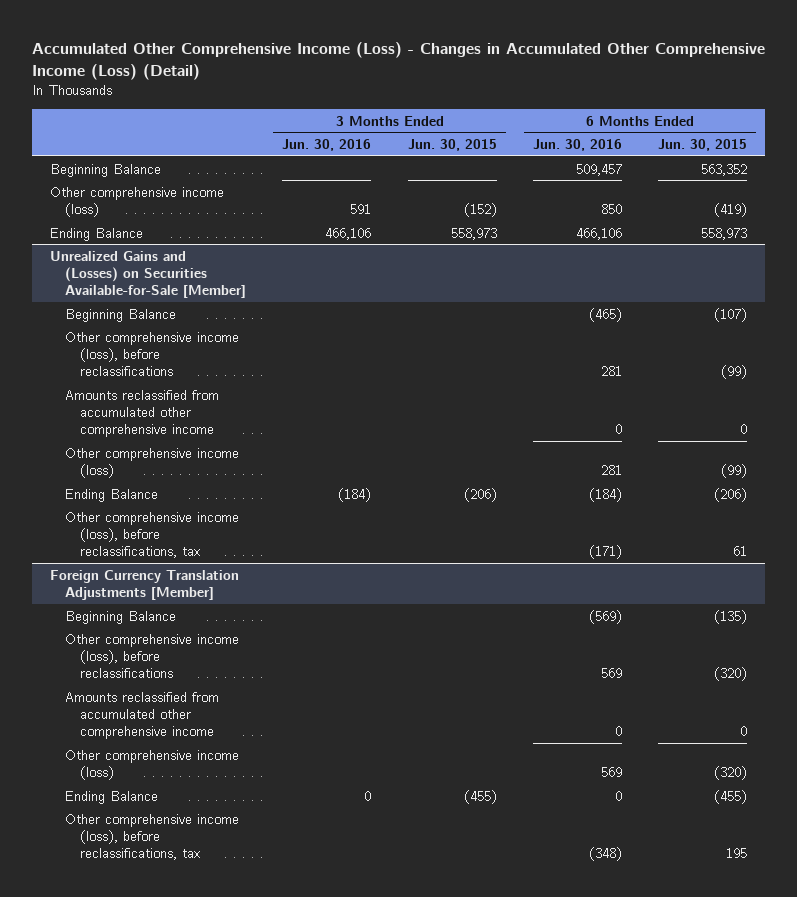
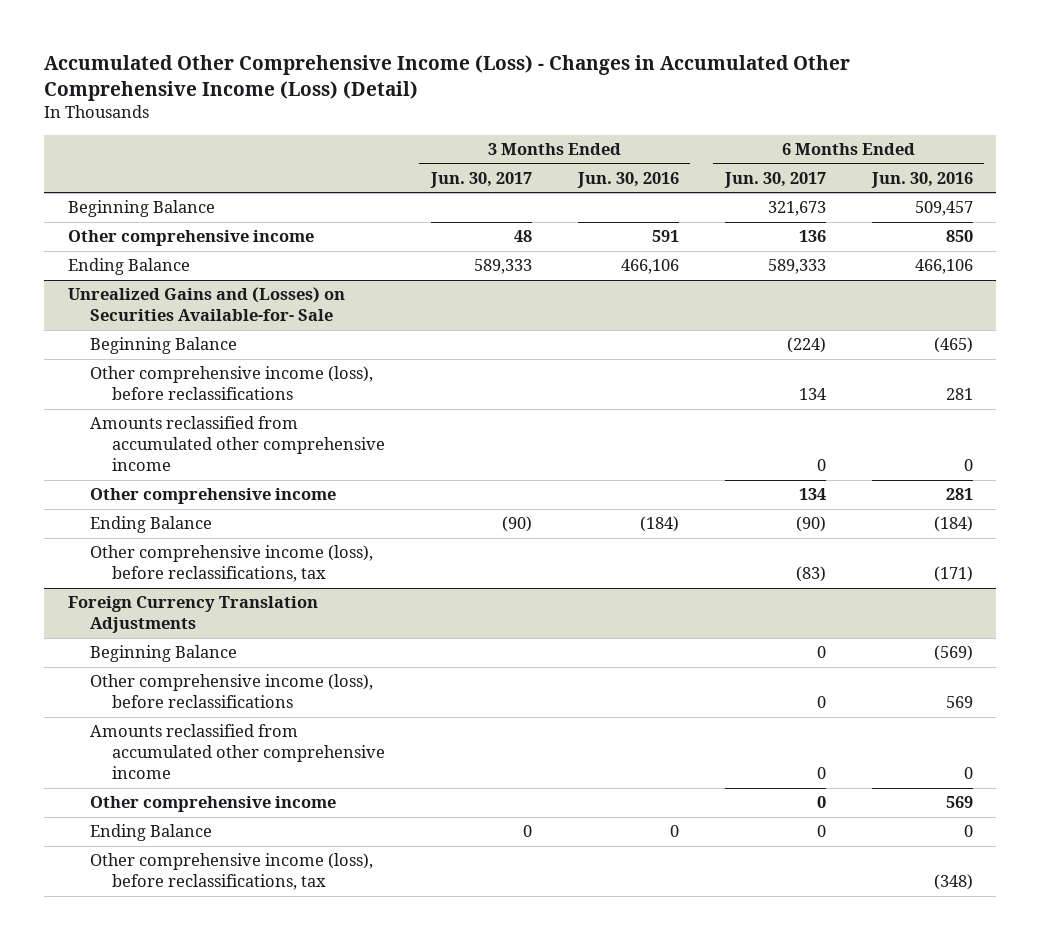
[407,138,497,151] Jun. 30, 2015 -> none
[658,138,748,151] Jun. 30, 2015 -> none
none -> [429,171,532,188] Jun. 30, 2017
none -> [723,171,826,188] Jun. 30, 2017
[50,186,225,217] Other comprehensive income (loss) -> [67,230,314,247] Other comprehensive income
[50,250,247,299] Unrealized Gains and (Losses) on Securities Available-for-Sale [Member] -> [67,287,345,322] Unrealized Gains and (Losses) on Securities Available-for- Sale
[65,447,240,478] Other comprehensive income (loss) -> [89,488,336,505] Other comprehensive income
[50,569,240,600] Foreign Currency Translation Adjustments [Member] -> [67,596,318,634] Foreign Currency Translation Adjustments
[65,749,240,780] Other comprehensive income (loss) -> [89,796,336,813] Other comprehensive income

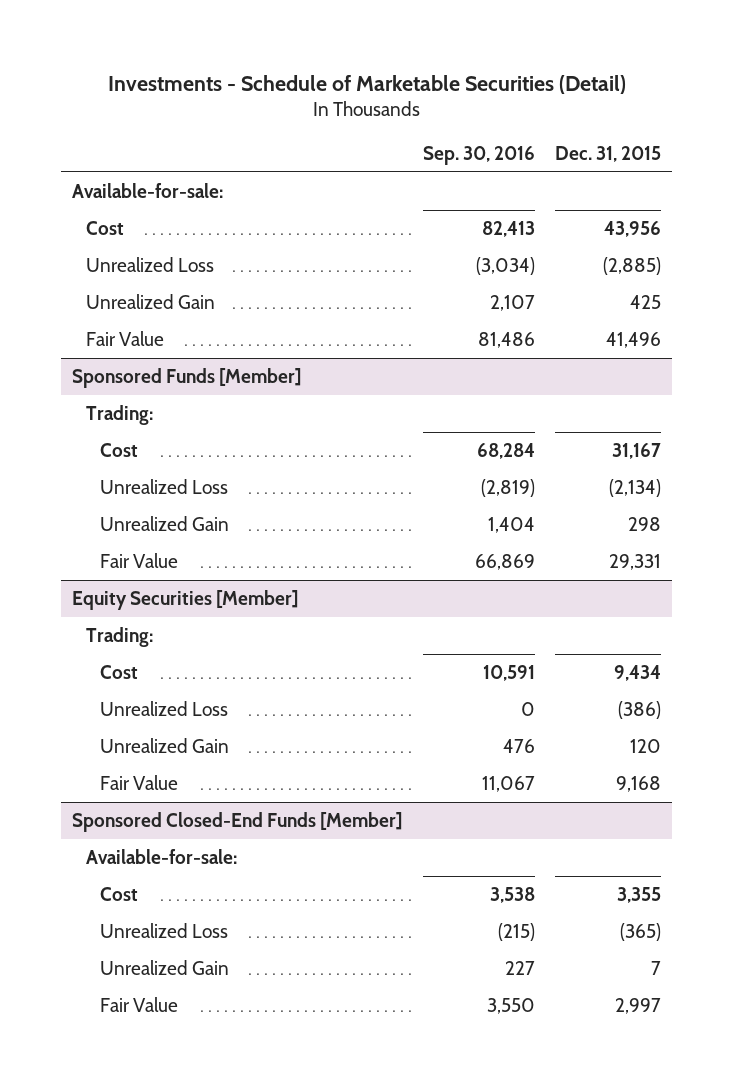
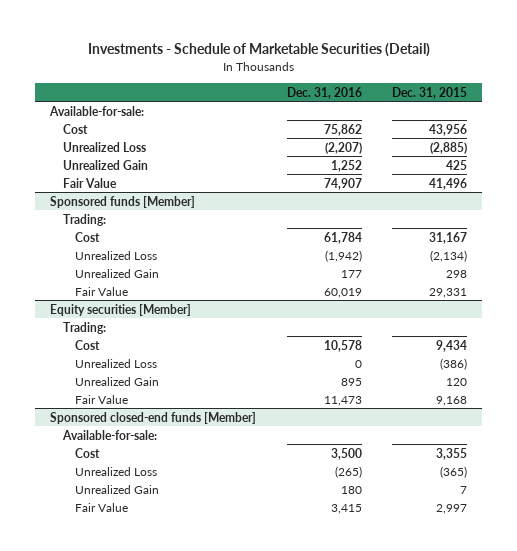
[422,145,535,165] Sep. 30, 2016 -> none
none -> [286,86,362,99] Dec. 31, 2016
[71,367,301,388] Sponsored Funds [Member] -> [50,195,196,208] Sponsored funds [Member]
[71,589,298,610] Equity Securities [Member] -> [50,303,192,316] Equity securities [Member]
[71,811,402,832] Sponsored Closed-End Funds [Member] -> [50,411,257,424] Sponsored closed-end funds [Member]

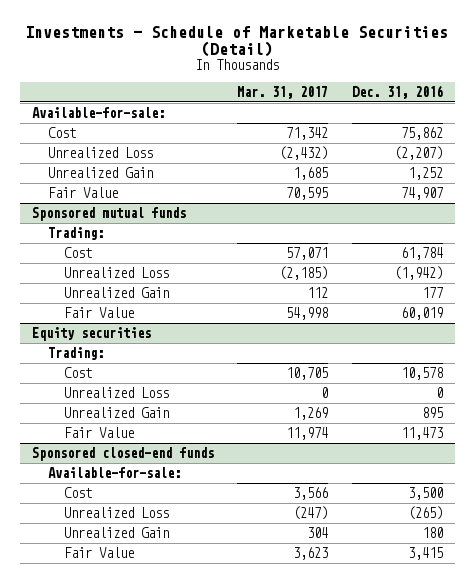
[391,86,467,99] Dec. 31, 2015 -> none
none -> [237,85,329,99] Mar. 31, 2017
[50,195,196,208] Sponsored funds [Member] -> [32,207,187,222] Sponsored mutual funds
[50,303,192,316] Equity securities [Member] -> [32,327,152,342] Equity securities
[50,411,257,424] Sponsored closed-end funds [Member] -> [32,447,215,462] Sponsored closed-end funds

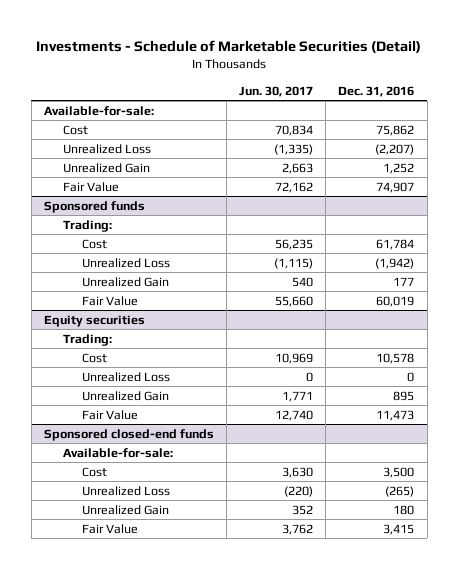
[237,85,329,99] Mar. 31, 2017 -> none
none -> [239,85,314,97] Jun. 30, 2017
[32,207,187,222] Sponsored mutual funds -> [43,200,145,213] Sponsored funds

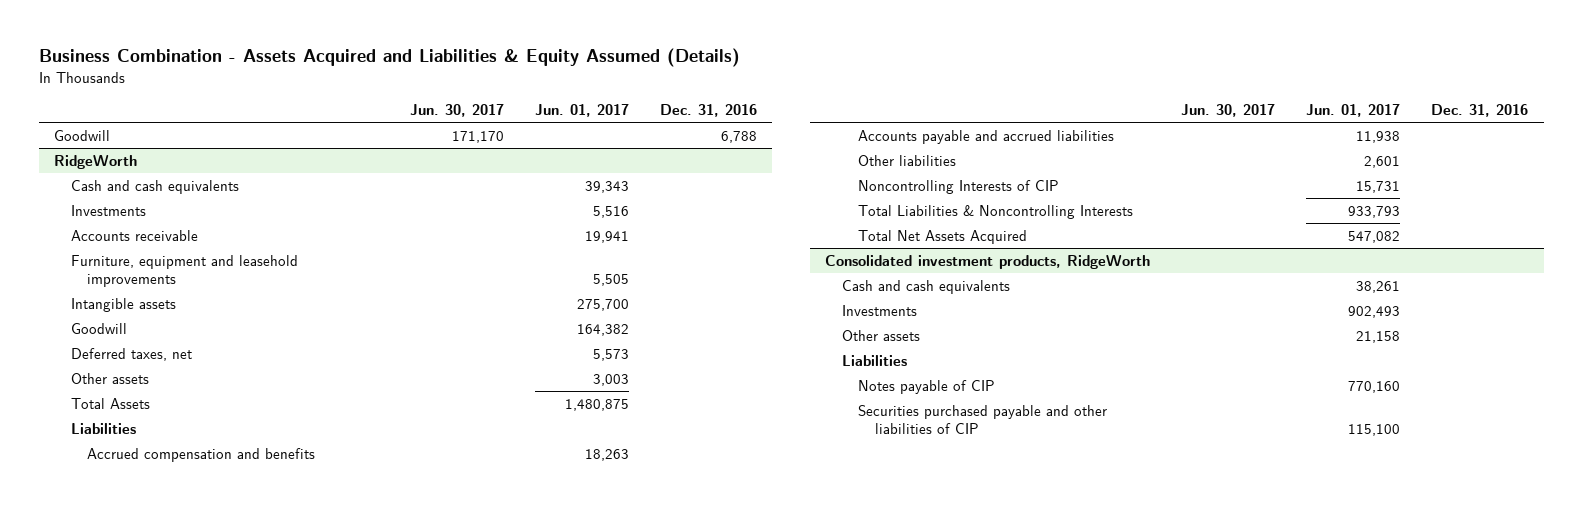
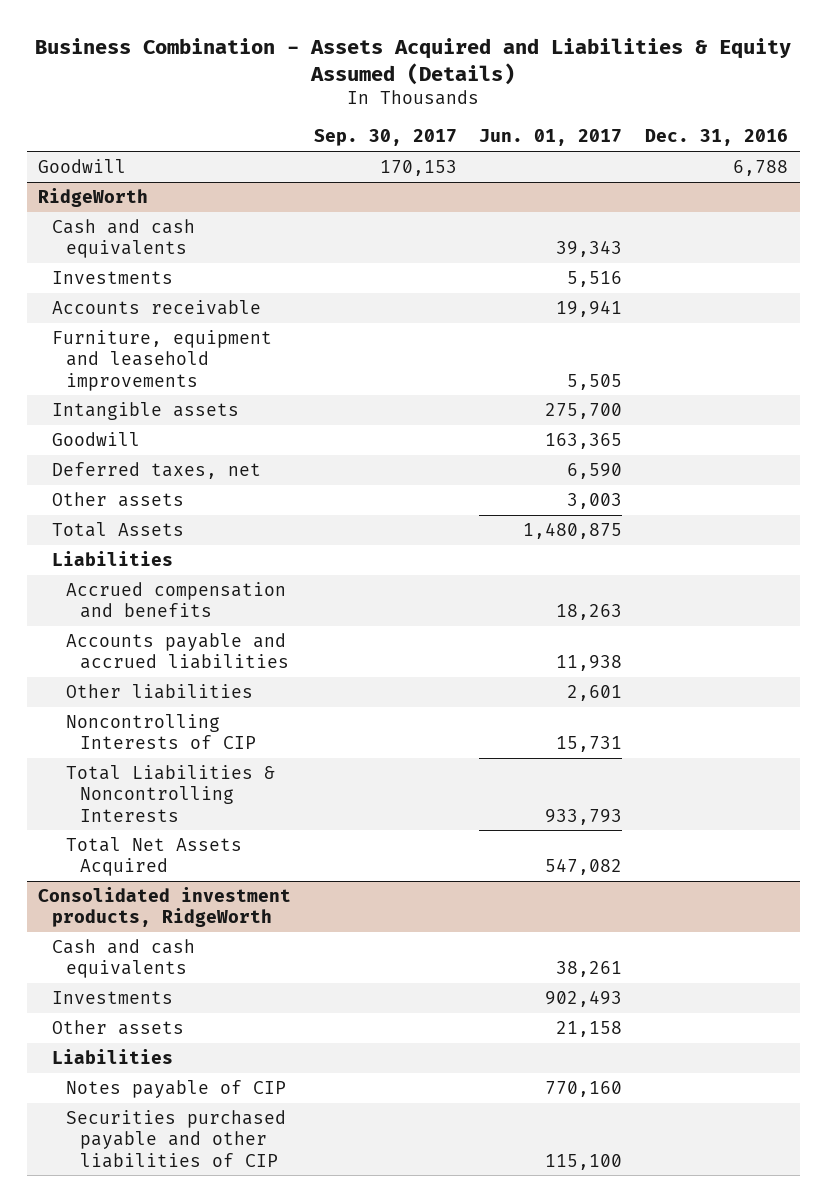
[410,104,505,118] Jun. 30, 2017 -> none
none -> [313,129,457,147] Sep. 30, 2017
[577,323,630,336] 164,382 -> [545,432,623,449] 163,365
[593,348,630,361] 5,573 -> [567,462,623,479] 6,590

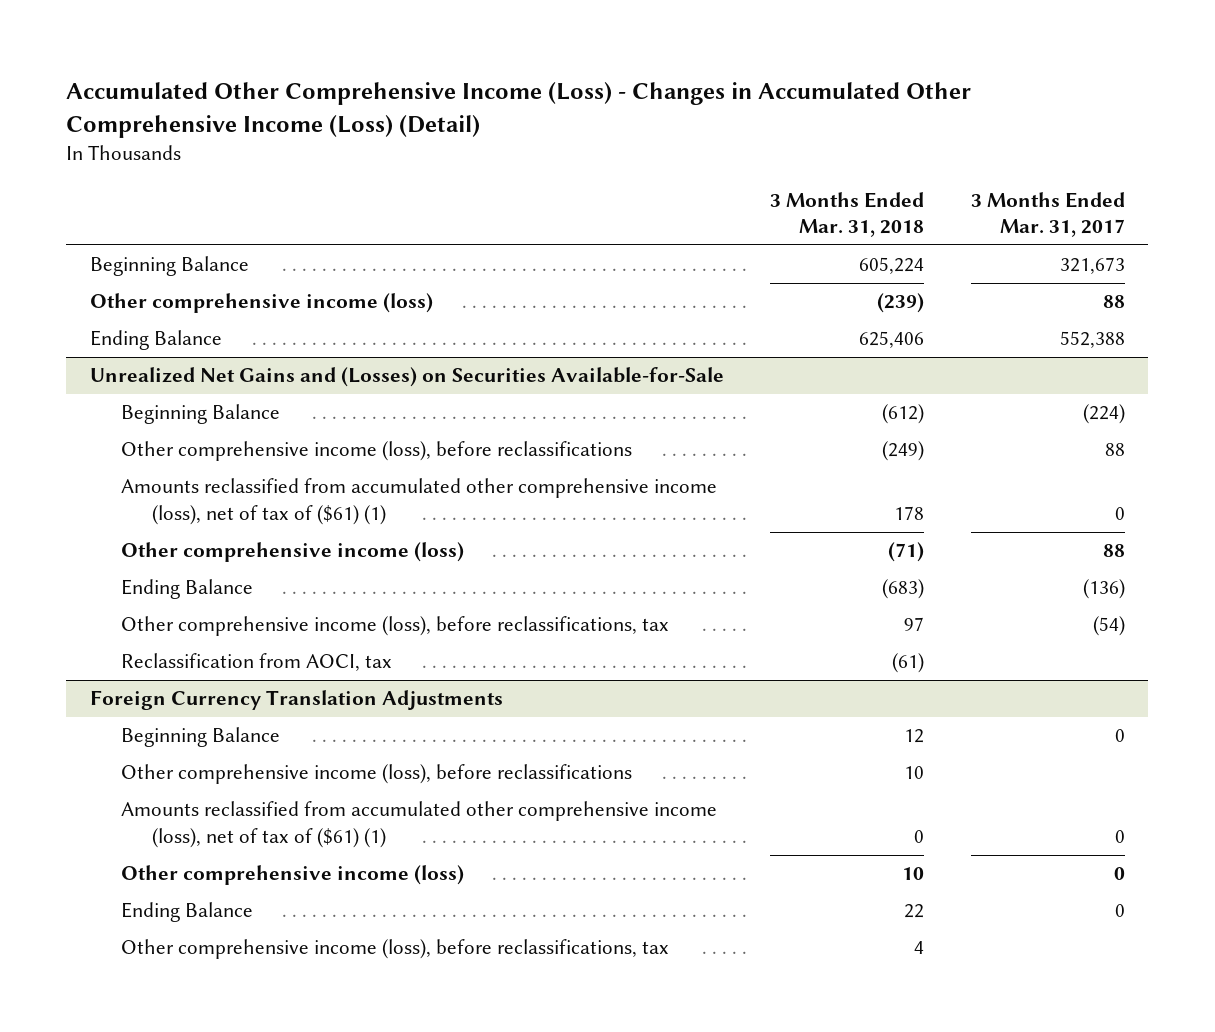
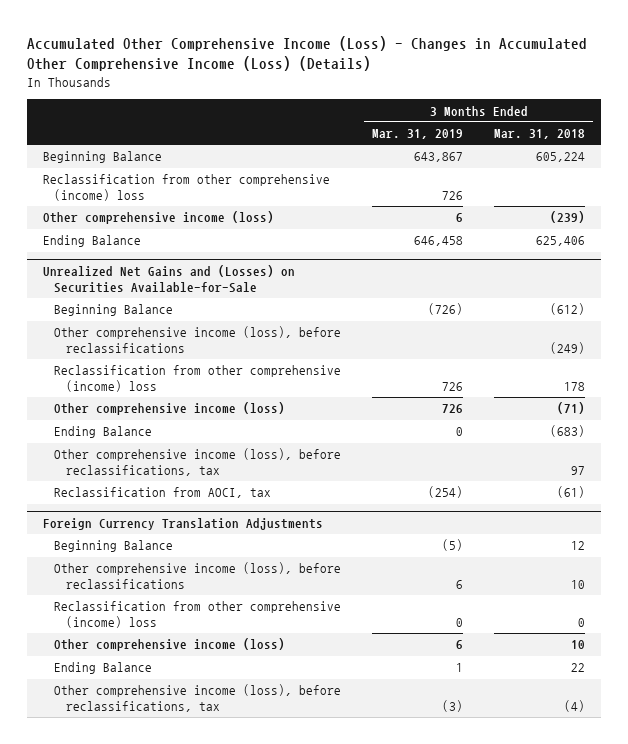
[66,82,972,138] Accumulated Other Comprehensive Income (Loss) - Changes in Accumulated Other Comprehensive Income (Loss) (Detail) -> [27,35,588,72] Accumulated Other Comprehensive Income (Loss) - Changes in Accumulated Other Comprehensive Income (Loss) (Details)
[971,191,1126,238] 3 Months Ended Mar. 31, 2017 -> none
none -> [372,129,464,140] Mar. 31, 2019
none -> [42,174,330,202] Reclassification from other comprehensive (income) loss
[120,478,717,525] Amounts reclassified from accumulated other comprehensive income (loss), net of tax of ($61) (1) -> [54,365,342,393] Reclassification from other comprehensive (income) loss
[120,801,717,848] Amounts reclassified from accumulated other comprehensive income (loss), net of tax of ($61) (1) -> [54,601,342,629] Reclassification from other comprehensive (income) loss
[914,941,925,955] 4 -> [564,700,586,713] (4)

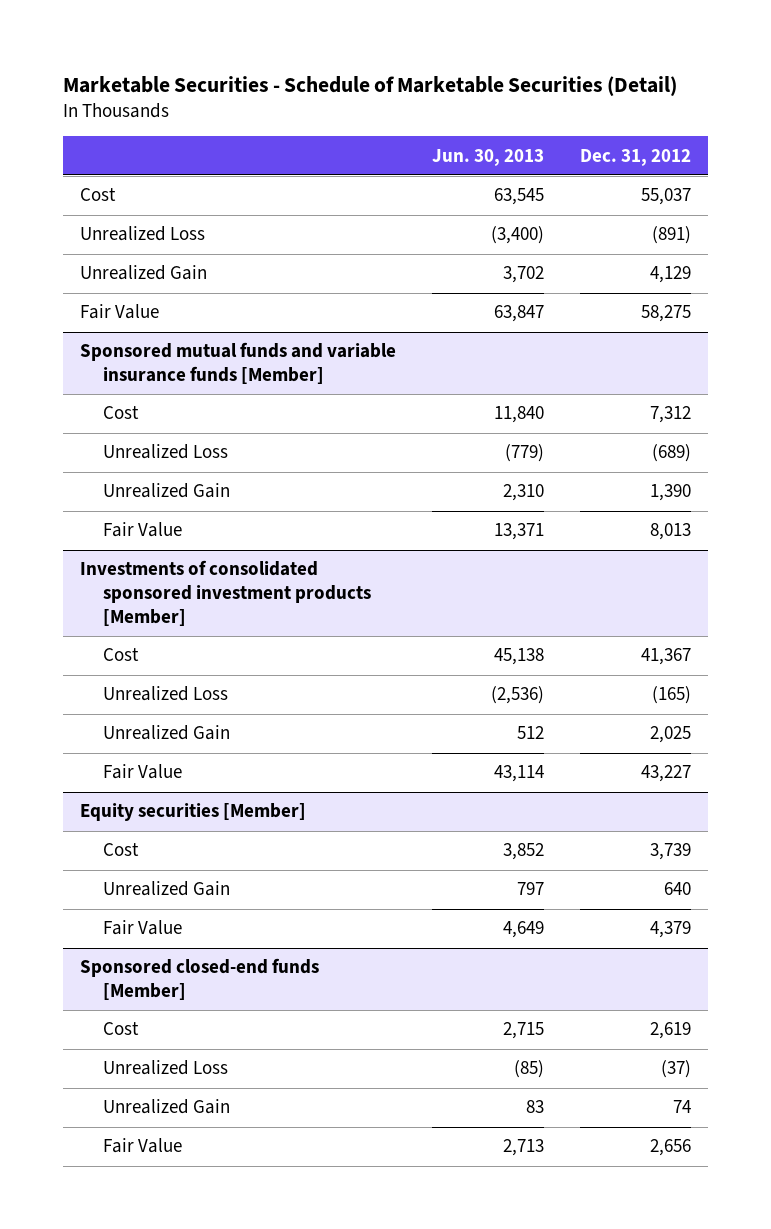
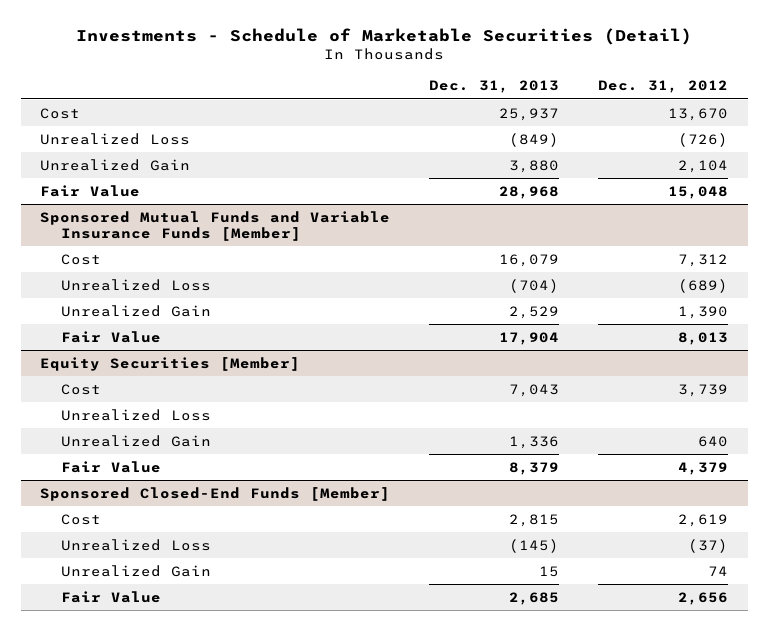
[62,75,677,96] Marketable Securities - Schedule of Marketable Securities (Detail) -> [76,28,693,46] Investments - Schedule of Marketable Securities (Detail)
[432,148,545,166] Jun. 30, 2013 -> none
none -> [429,80,560,94] Dec. 31, 2013
[640,188,691,206] 55,037 -> [668,107,729,121] 13,670
[651,226,691,245] (891) -> [678,132,729,147] (726)
[649,266,691,284] 4,129 -> [678,159,729,173] 2,104
[640,305,691,323] 58,275 -> [668,185,729,199] 15,048
[80,342,397,385] Sponsored mutual funds and variable insurance funds [Member] -> [40,210,391,242] Sponsored Mutual Funds and Variable Insurance Funds [Member]
[80,560,372,627] Investments of consolidated sponsored investment products [Member] -> none
[103,648,140,662] Cost -> none
[103,686,229,702] Unrealized Loss -> none
[103,725,231,741] Unrealized Gain -> none
[103,764,183,780] Fair Value -> none
[80,803,307,822] Equity securities [Member] -> [40,356,301,371] Equity Securities [Member]
none -> [60,408,211,421] Unrealized Loss
[80,958,320,1001] Sponsored closed-end funds [Member] -> [40,486,391,501] Sponsored Closed-End Funds [Member]

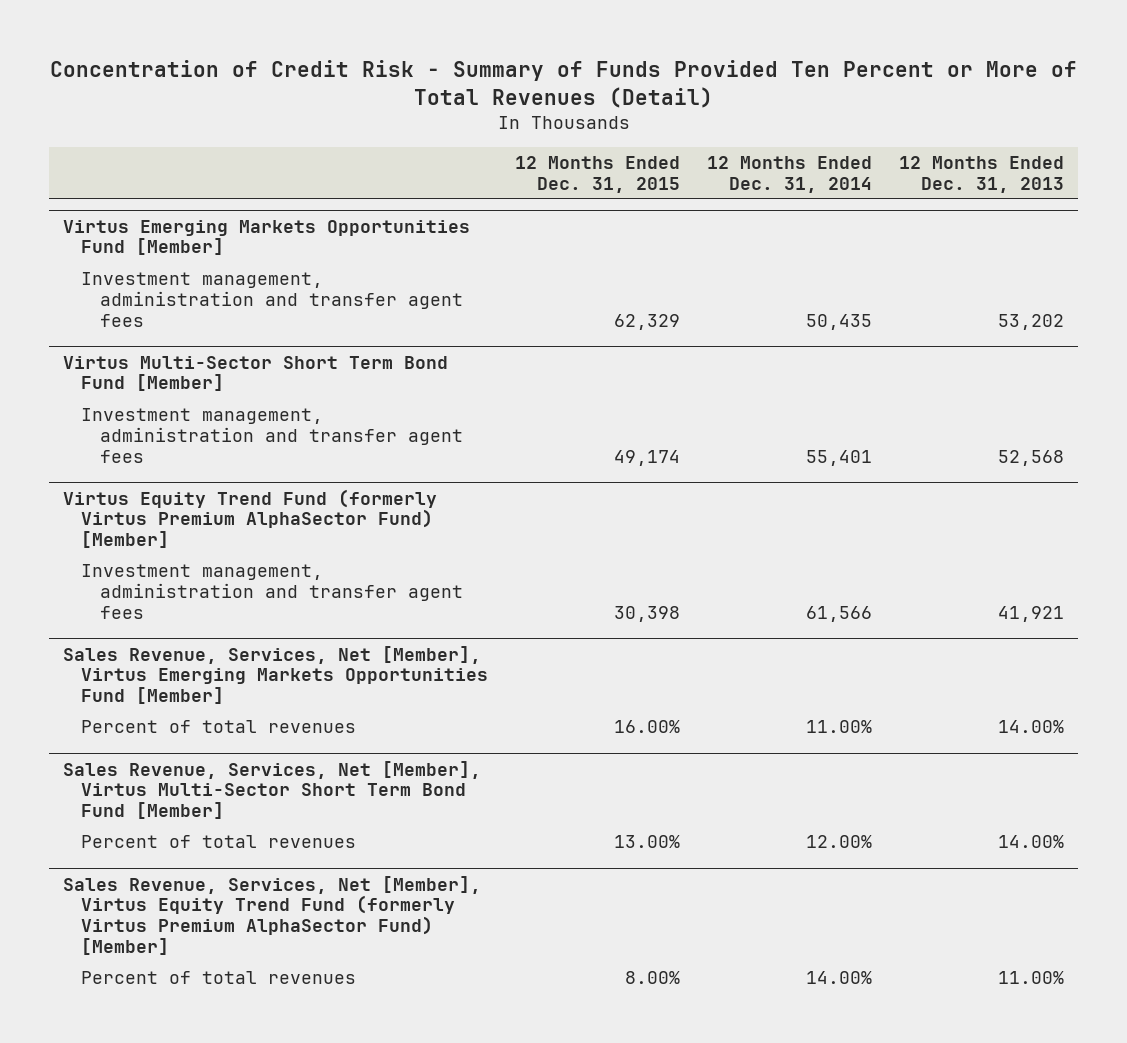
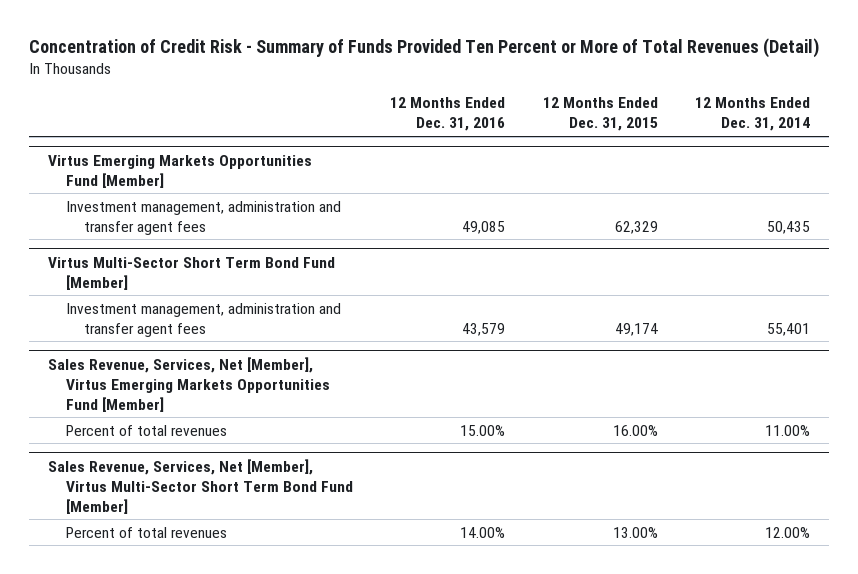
[899,155,1065,193] 12 Months Ended Dec. 31, 2013 -> none
none -> [390,97,506,132] 12 Months Ended Dec. 31, 2016
[62,488,437,549] Virtus Equity Trend Fund (formerly Virtus Premium AlphaSector Fund) [Member] -> none
[81,564,463,619] Investment management, administration and transfer agent fees -> none
[62,875,481,955] Sales Revenue, Services, Net [Member], Virtus Equity Trend Fund (formerly Virtus Premium AlphaSector Fund) [Member] -> none
[81,971,357,985] Percent of total revenues -> none

